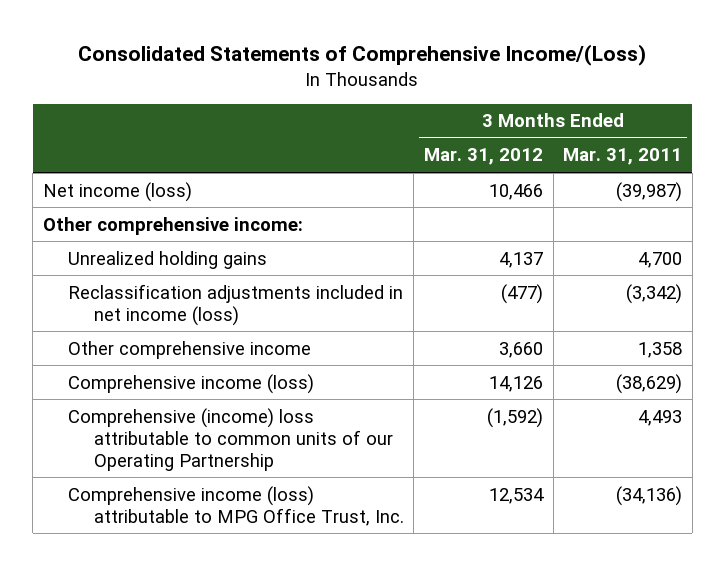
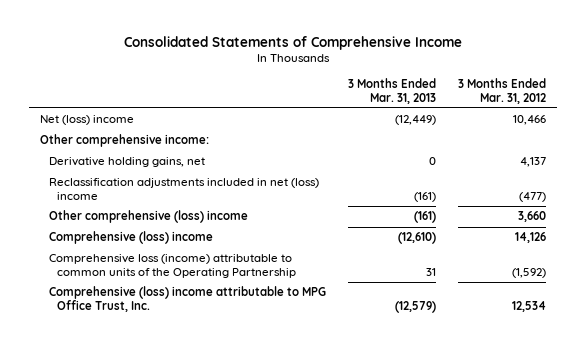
[78,43,647,66] Consolidated Statements of Comprehensive Income/(Loss) -> [123,35,462,50] Consolidated Statements of Comprehensive Income
[563,148,683,166] Mar. 31, 2011 -> none
none -> [347,78,436,104] 3 Months Ended Mar. 31, 2013
[42,181,192,202] Net income (loss) -> [39,115,134,126] Net (loss) income
[68,250,268,269] Unrealized holding gains -> [48,157,205,168] Derivative holding gains, net
[68,283,404,326] Reclassification adjustments included in net income (loss) -> [48,178,319,200] Reclassification adjustments included in net (loss) income
[68,340,312,359] Other comprehensive income -> [48,210,248,224] Other comprehensive (loss) income
[68,373,315,394] Comprehensive income (loss) -> [48,231,213,245] Comprehensive (loss) income
[68,407,393,471] Comprehensive (income) loss attributable to common units of our Operating Partnership -> [48,254,297,278] Comprehensive loss (income) attributable to common units of the Operating Partnership
[68,485,404,526] Comprehensive income (loss) attributable to MPG Office Trust, Inc. -> [48,286,326,312] Comprehensive (loss) income attributable to MPG Office Trust, Inc.

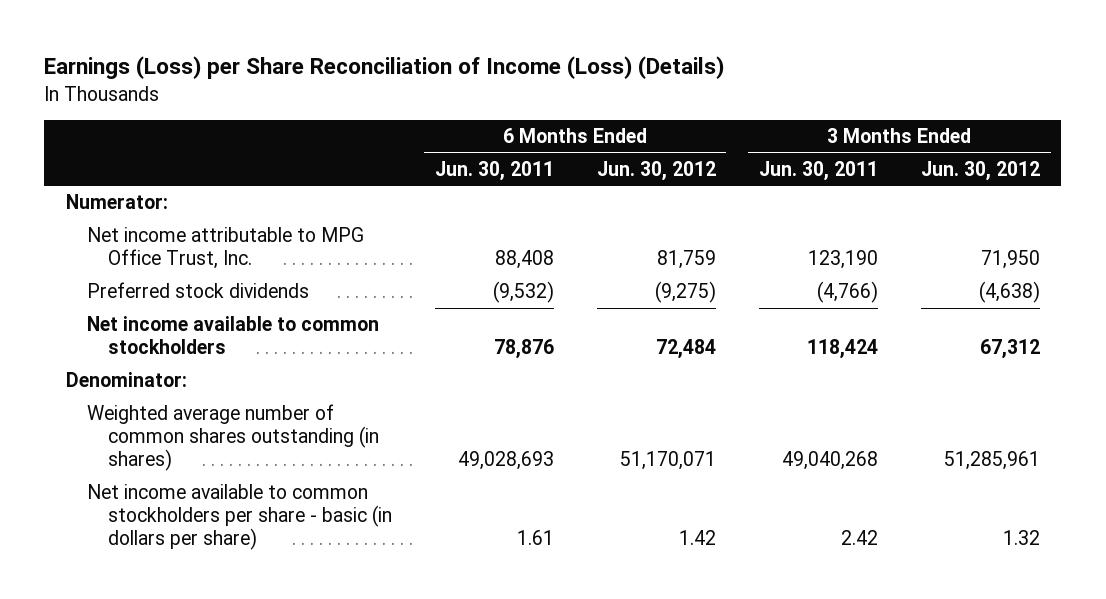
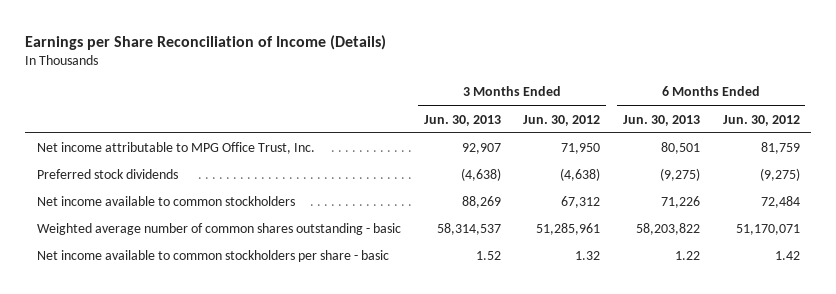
[44,56,725,80] Earnings (Loss) per Share Reconciliation of Income (Loss) (Details) -> [25,34,387,50] Earnings per Share Reconciliation of Income (Details)
[434,160,554,181] Jun. 30, 2011 -> none
[758,160,878,181] Jun. 30, 2011 -> none
none -> [423,114,501,126] Jun. 30, 2013
none -> [622,114,700,126] Jun. 30, 2013
[65,194,168,210] Numerator: -> none
[65,372,187,388] Denominator: -> none
[86,404,379,472] Weighted average number of common shares outstanding (in shares) -> [36,222,401,235] Weighted average number of common shares outstanding - basic
[86,484,392,551] Net income available to common stockholders per share - basic (in dollars per share) -> [36,249,389,262] Net income available to common stockholders per share - basic

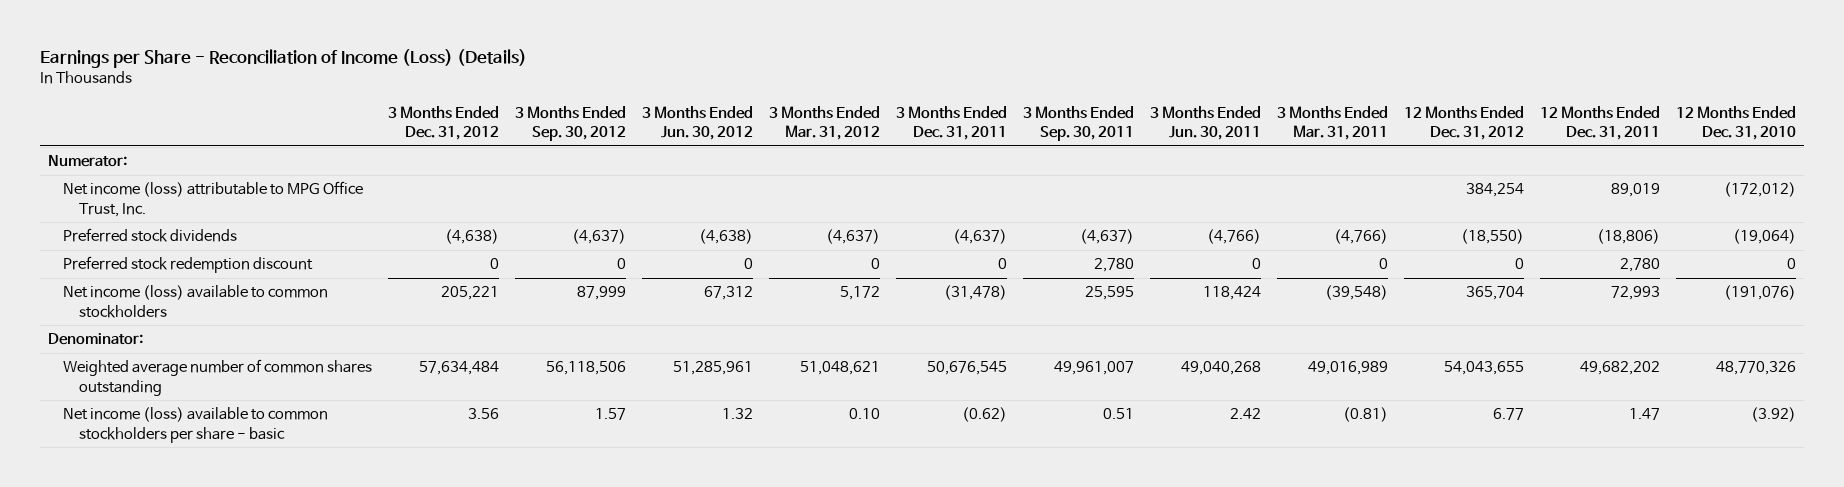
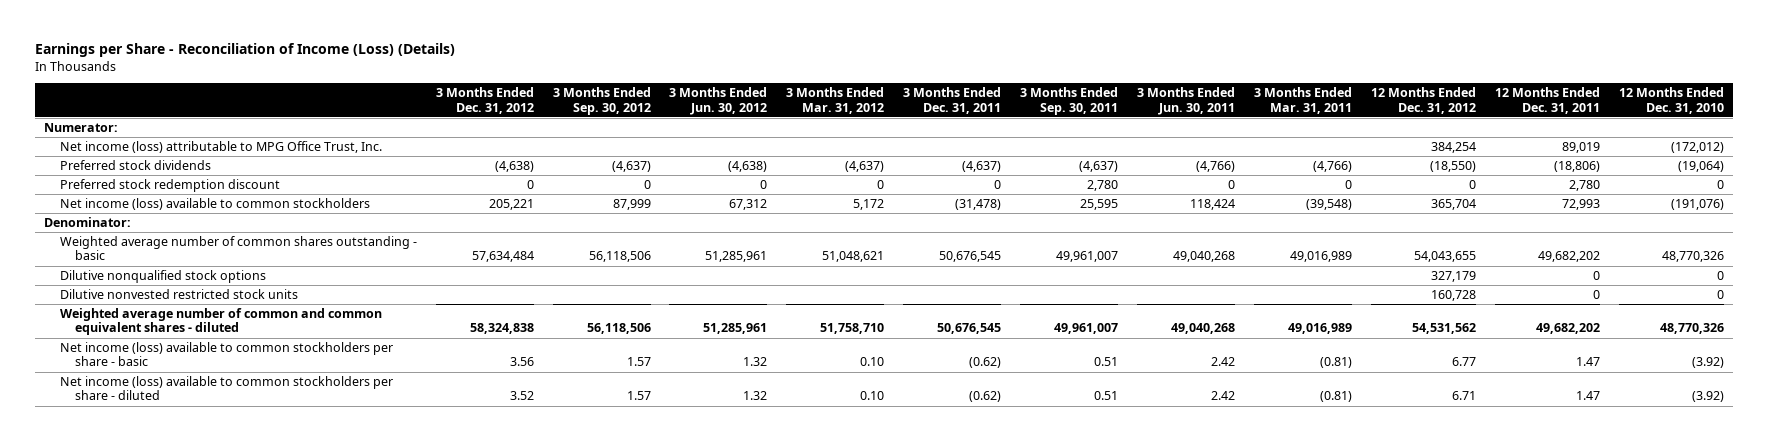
[63,359,373,396] Weighted average number of common shares outstanding -> [59,236,417,261] Weighted average number of common shares outstanding - basic
none -> [59,270,266,284] Dilutive nonqualified stock options
none -> [59,289,298,300] Dilutive nonvested restricted stock units
none -> [59,308,382,336] Weighted average number of common and common equivalent shares - diluted
none -> [59,376,393,401] Net income (loss) available to common stockholders per share - diluted

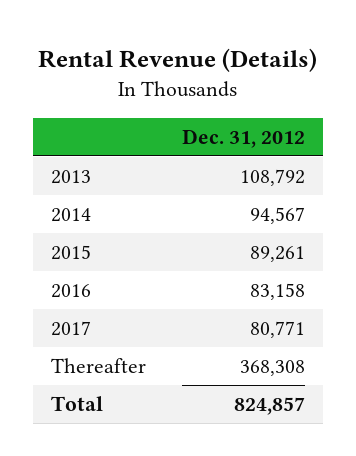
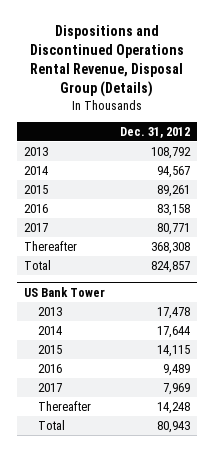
[38,47,318,72] Rental Revenue (Details) -> [29,24,184,97] Dispositions and Discontinued Operations Rental Revenue, Disposal Group (Details)
none -> [23,286,105,297] US Bank Tower
none -> [37,306,62,316] 2013
none -> [37,325,62,335] 2014
none -> [37,344,62,354] 2015
none -> [37,363,62,373] 2016
none -> [37,382,62,392] 2017
none -> [37,400,91,411] Thereafter
none -> [37,419,65,430] Total

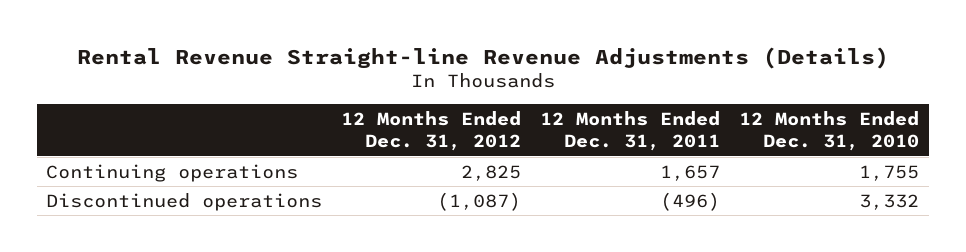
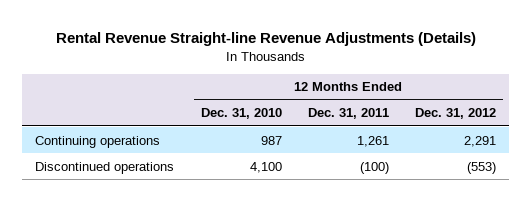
[461,164,522,181] 2,825 -> [464,135,497,147] 2,291
[660,164,721,181] 1,657 -> [356,135,389,147] 1,261
[859,164,920,181] 1,755 -> [260,135,282,145] 987
[437,191,522,211] (1,087) -> [467,161,497,174] (553)
[660,191,721,211] (496) -> [359,161,389,174] (100)
[859,193,920,210] 3,332 -> [249,161,282,173] 4,100

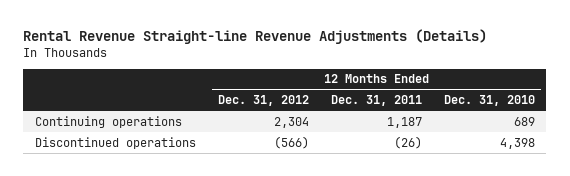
[260,135,282,145] 987 -> [514,116,536,126] 689
[356,135,389,147] 1,261 -> [387,116,423,128] 1,187
[464,135,497,147] 2,291 -> [273,116,309,128] 2,304
[249,161,282,173] 4,100 -> [500,137,536,149] 4,398
[359,161,389,174] (100) -> [394,135,423,149] (26)
[467,161,497,174] (553) -> [273,135,309,149] (566)

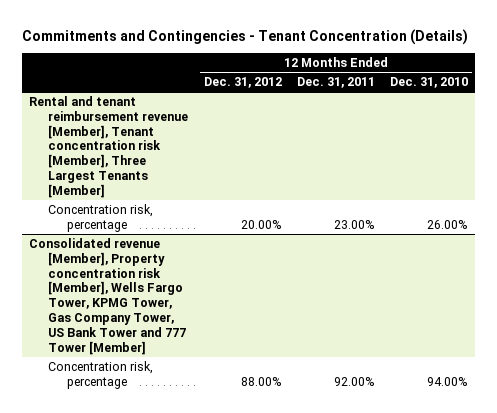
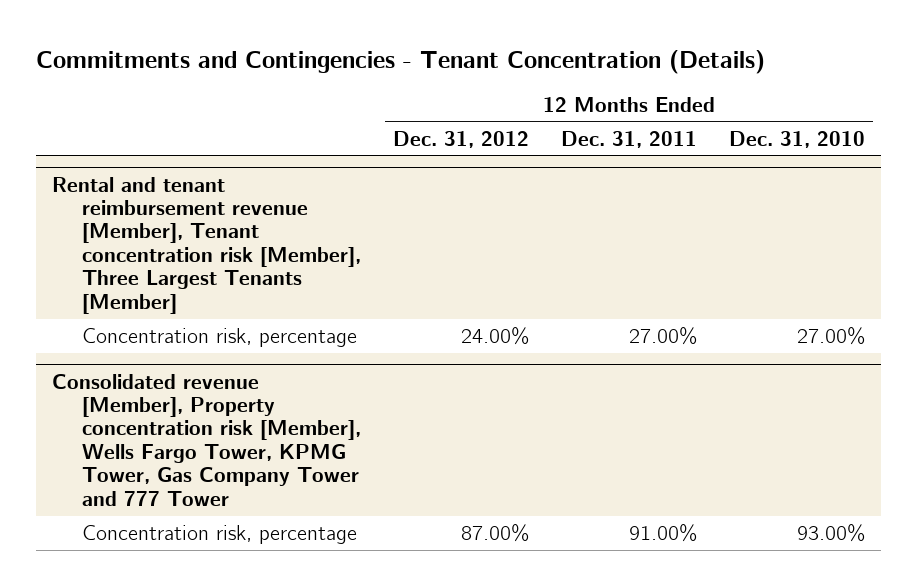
[240,219,282,229] 20.00% -> [460,326,529,345] 24.00%
[333,219,375,229] 23.00% -> [628,326,697,345] 27.00%
[426,219,468,229] 26.00% -> [796,326,865,345] 27.00%
[29,237,187,355] Consolidated revenue [Member], Property concentration risk [Member], Wells Fargo Tower, KPMG Tower, Gas Company Tower, US Bank Tower and 777 Tower [Member] -> [52,373,361,506] Consolidated revenue [Member], Property concentration risk [Member], Wells Fargo Tower, KPMG Tower, Gas Company Tower and 777 Tower
[240,376,282,386] 88.00% -> [460,523,529,542] 87.00%
[333,376,375,386] 92.00% -> [628,523,697,542] 91.00%
[426,376,468,386] 94.00% -> [796,523,865,542] 93.00%

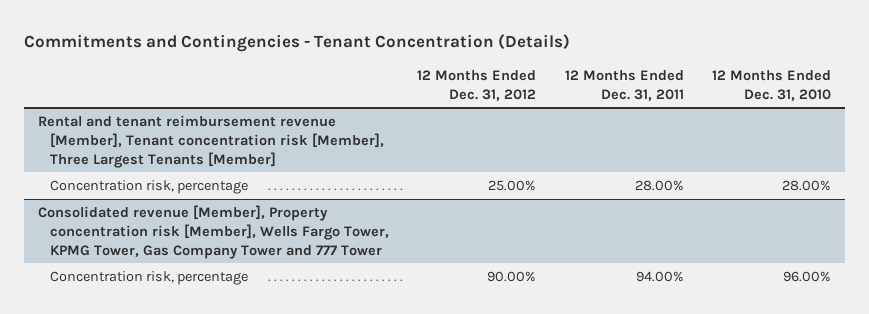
[460,326,529,345] 24.00% -> [488,179,537,191] 25.00%
[628,326,697,345] 27.00% -> [634,179,684,191] 28.00%
[796,326,865,345] 27.00% -> [781,179,831,191] 28.00%
[460,523,529,542] 87.00% -> [487,270,537,282] 90.00%
[628,523,697,542] 91.00% -> [635,270,684,282] 94.00%
[796,523,865,542] 93.00% -> [782,270,831,282] 96.00%

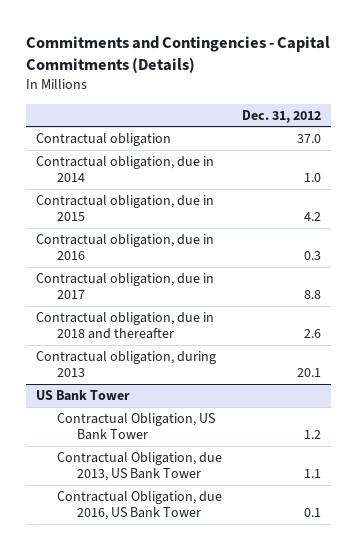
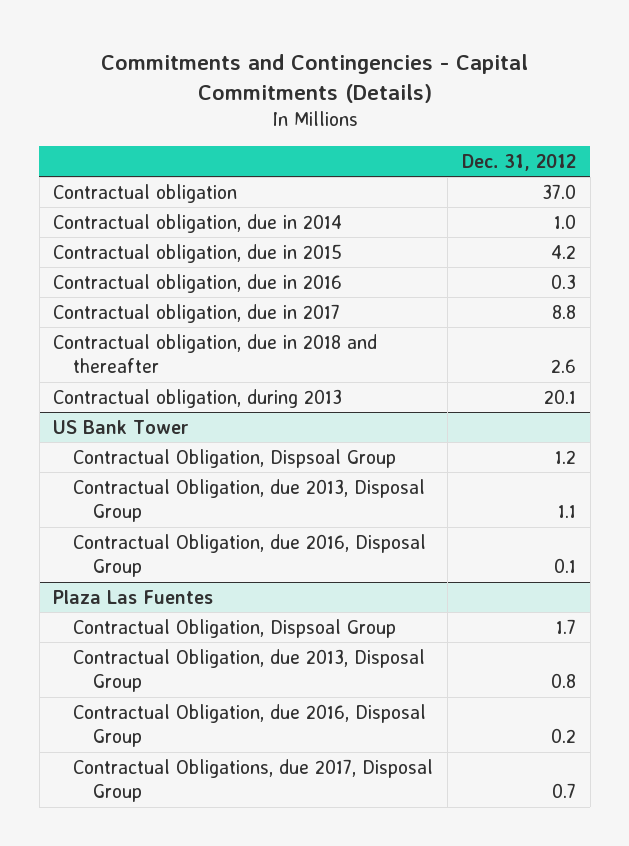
[56,413,215,441] Contractual Obligation, US Bank Tower -> [73,448,397,468] Contractual Obligation, Dispsoal Group
[56,452,222,482] Contractual Obligation, due 2013, US Bank Tower -> [73,478,426,523] Contractual Obligation, due 2013, Disposal Group
[56,491,222,521] Contractual Obligation, due 2016, US Bank Tower -> [73,533,427,578] Contractual Obligation, due 2016, Disposal Group
none -> [53,589,214,604] Plaza Las Fuentes
none -> [73,618,397,638] Contractual Obligation, Dispsoal Group
none -> [73,648,426,693] Contractual Obligation, due 2013, Disposal Group
none -> [73,703,427,748] Contractual Obligation, due 2016, Disposal Group
none -> [73,758,434,803] Contractual Obligations, due 2017, Disposal Group

